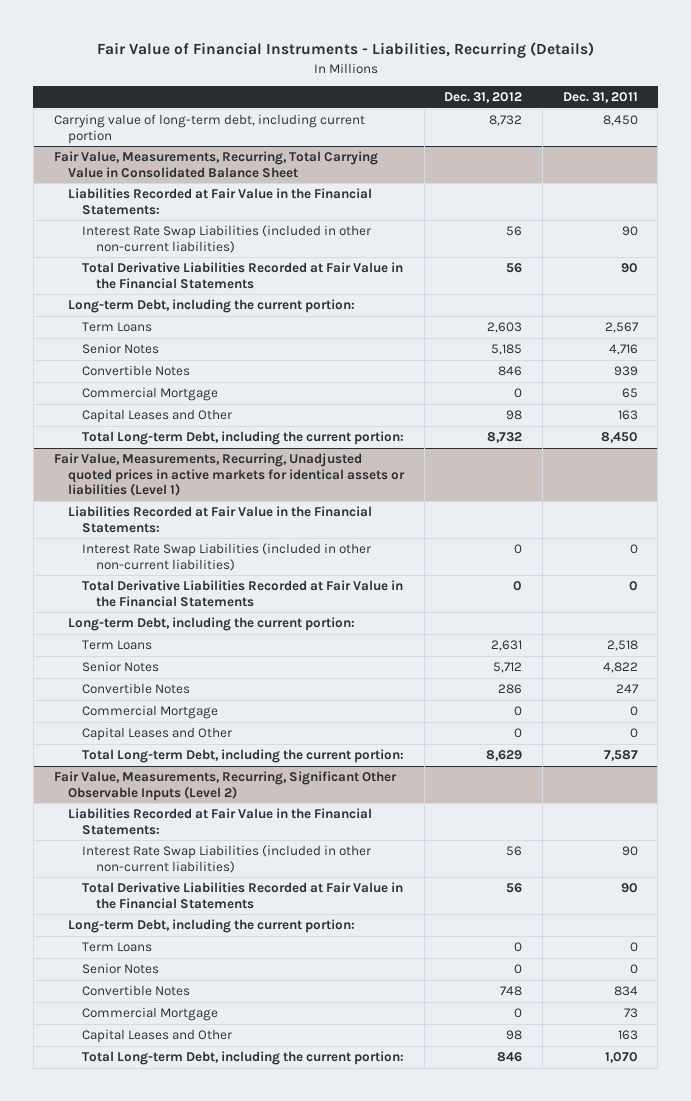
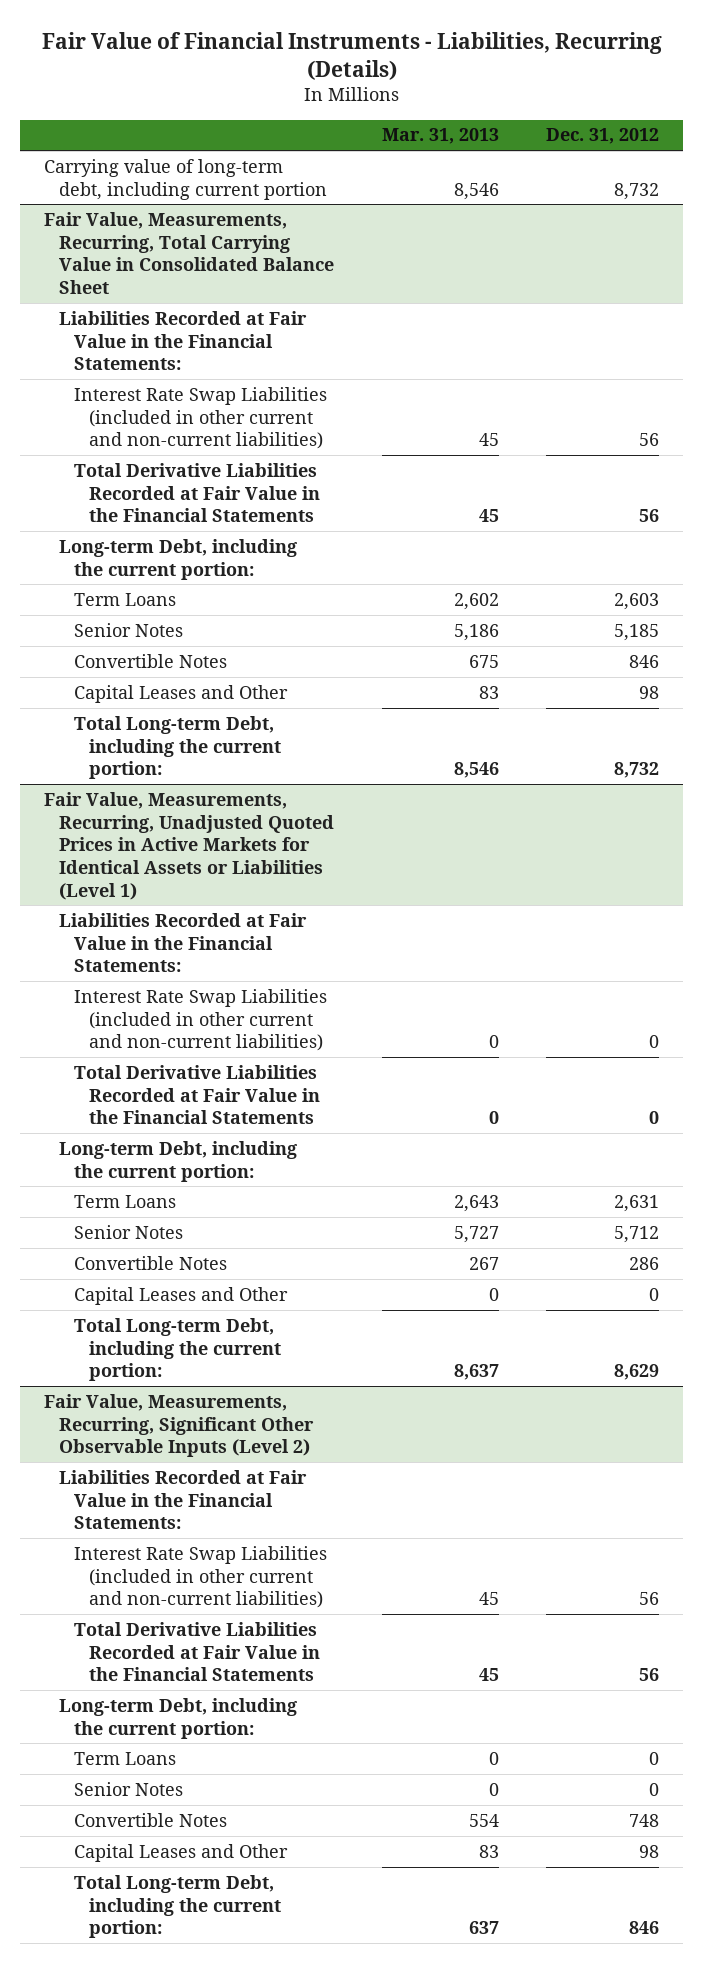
[562,92,638,104] Dec. 31, 2011 -> none
none -> [381,128,499,145] Mar. 31, 2013
[82,225,372,253] Interest Rate Swap Liabilities (included in other non-current liabilities) -> [74,386,328,450] Interest Rate Swap Liabilities (included in other current and non-current liabilities)
[82,387,219,402] Commercial Mortgage -> none
[53,453,405,497] Fair Value, Measurements, Recurring, Unadjusted quoted prices in active markets for identical assets or liabilities (Level 1) -> [44,791,335,900] Fair Value, Measurements, Recurring, Unadjusted Quoted Prices in Active Markets for Identical Assets or Liabilities (Level 1)
[82,543,372,571] Interest Rate Swap Liabilities (included in other non-current liabilities) -> [74,988,328,1052] Interest Rate Swap Liabilities (included in other current and non-current liabilities)
[82,705,219,720] Commercial Mortgage -> none
[82,845,372,873] Interest Rate Swap Liabilities (included in other non-current liabilities) -> [74,1545,328,1609] Interest Rate Swap Liabilities (included in other current and non-current liabilities)
[82,1007,219,1022] Commercial Mortgage -> none

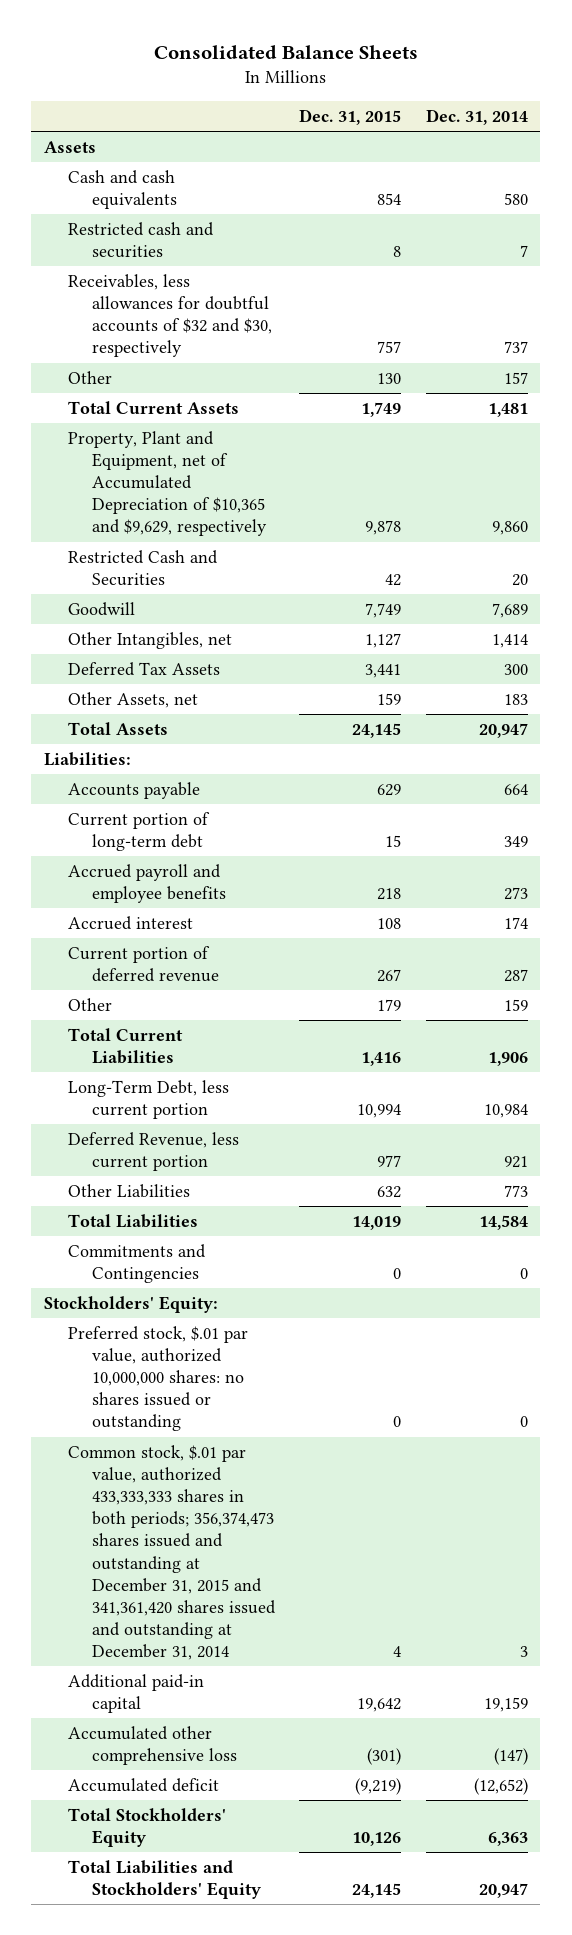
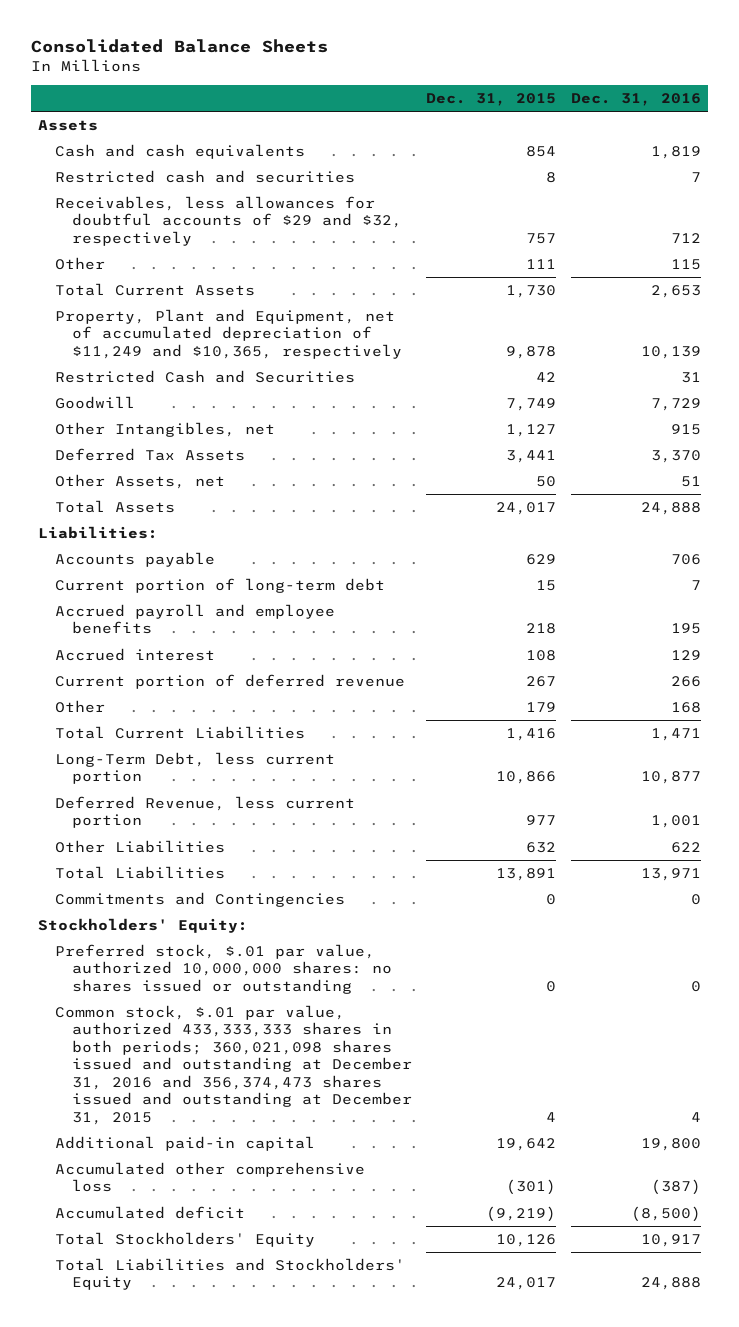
[425,108,528,125] Dec. 31, 2014 -> none
none -> [570,92,701,106] Dec. 31, 2016
[67,273,272,358] Receivables, less allowances for doubtful accounts of $32 and $30, respectively -> [54,196,402,246] Receivables, less allowances for doubtful accounts of $29 and $32, respectively
[377,372,402,384] 130 -> [526,259,557,270] 111
[361,401,402,417] 1,749 -> [506,285,557,299] 1,730
[67,430,267,537] Property, Plant and Equipment, net of Accumulated Depreciation of $10,365 and $9,629, respectively -> [54,309,402,359] Property, Plant and Equipment, net of accumulated depreciation of $11,249 and $10,365, respectively
[377,692,402,705] 159 -> [536,476,557,488] 50
[352,722,402,738] 24,145 -> [496,502,557,516] 24,017
[357,1104,402,1119] 10,994 -> [496,771,557,785] 10,866
[352,1215,402,1230] 14,019 -> [496,868,557,882] 13,891
[67,1444,276,1661] Common stock, $.01 par value, authorized 433,333,333 shares in both periods; 356,374,473 shares issued and outstanding at December 31, 2015 and 341,361,420 shares issued and outstanding at December 31, 2014 -> [54,1005,412,1125] Common stock, $.01 par value, authorized 433,333,333 shares in both periods; 360,021,098 shares issued and outstanding at December 31, 2016 and 356,374,473 shares issued and outstanding at December 31, 2015
[352,1883,402,1899] 24,145 -> [496,1277,557,1291] 24,017

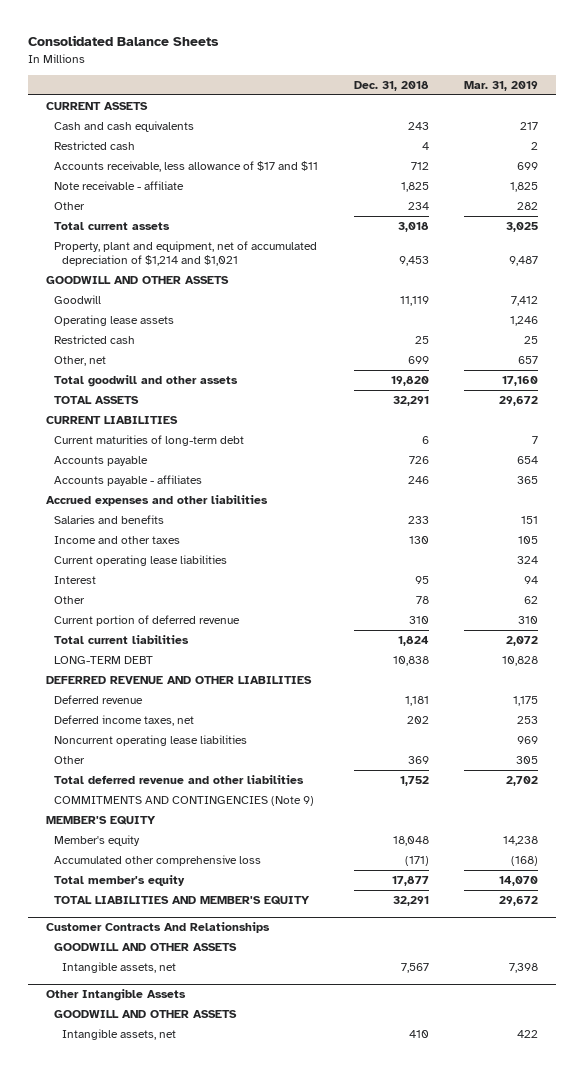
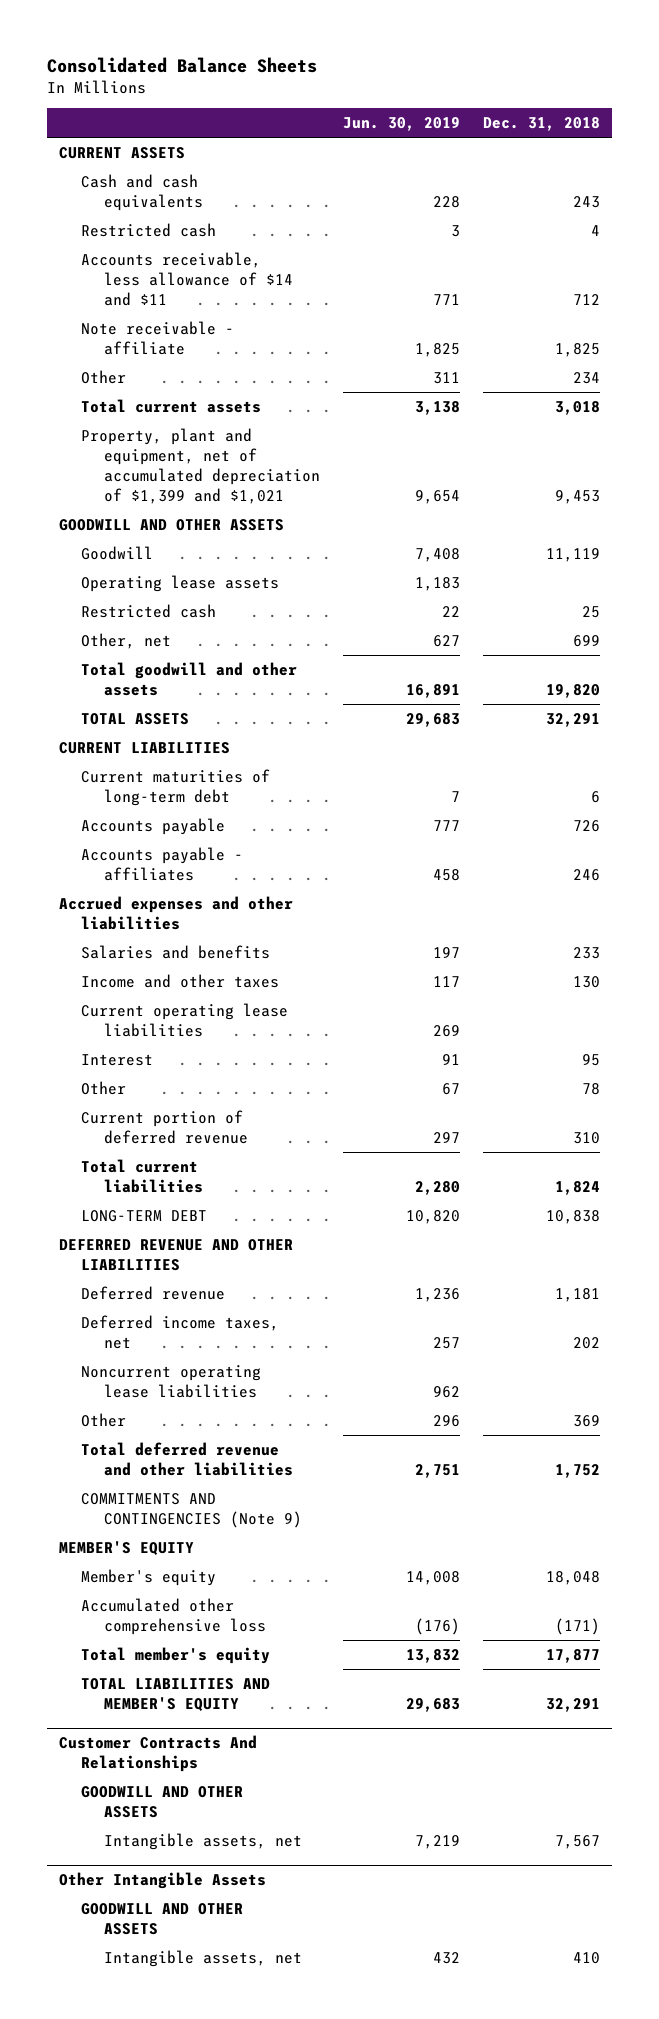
[464,80,539,91] Mar. 31, 2019 -> none
none -> [342,117,460,132] Jun. 30, 2019
[54,161,319,173] Accounts receivable, less allowance of $17 and $11 -> [81,251,293,307] Accounts receivable, less allowance of $14 and $11
[54,241,318,267] Property, plant and equipment, net of accumulated depreciation of $1,214 and $1,021 -> [81,427,320,505] Property, plant and equipment, net of accumulated depreciation of $1,399 and $1,021

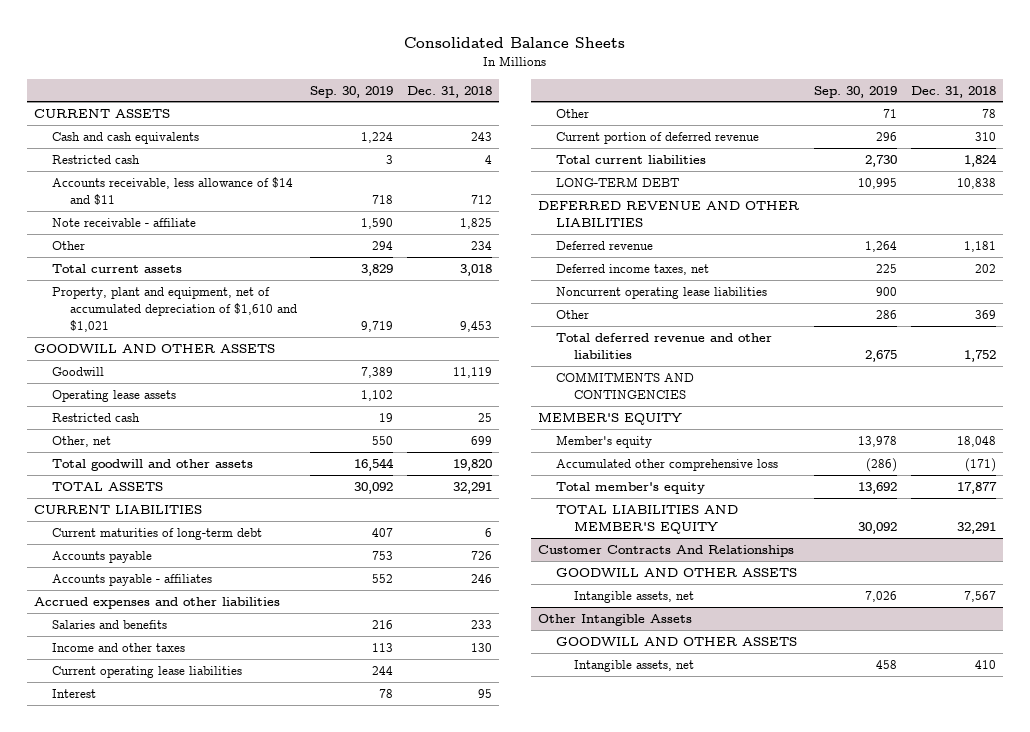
[342,117,460,132] Jun. 30, 2019 -> none
none -> [310,85,394,98] Sep. 30, 2019
[81,427,320,505] Property, plant and equipment, net of accumulated depreciation of $1,399 and $1,021 -> [51,286,297,332] Property, plant and equipment, net of accumulated depreciation of $1,610 and $1,021
[81,1492,302,1529] COMMITMENTS AND CONTINGENCIES (Note 9) -> [556,371,695,399] COMMITMENTS AND CONTINGENCIES

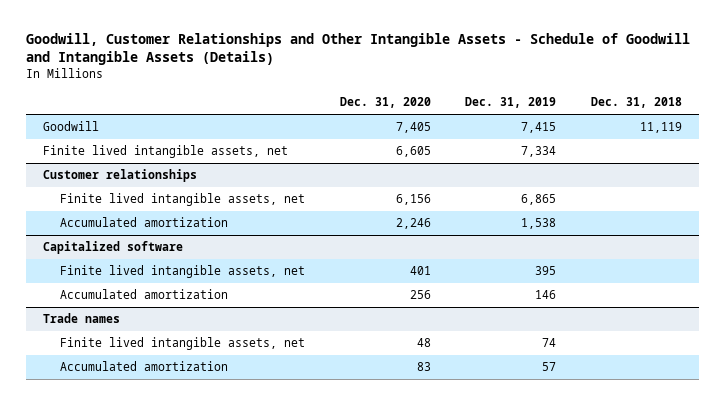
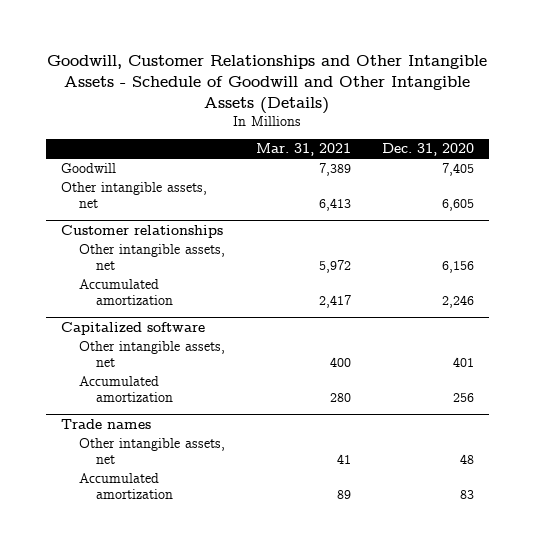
[26,33,691,66] Goodwill, Customer Relationships and Other Intangible Assets - Schedule of Goodwill and Intangible Assets (Details) -> [47,55,488,114] Goodwill, Customer Relationships and Other Intangible Assets - Schedule of Goodwill and Other Intangible Assets (Details)
[465,97,557,109] Dec. 31, 2019 -> none
[590,97,682,109] Dec. 31, 2018 -> none
none -> [255,143,351,157] Mar. 31, 2021
[43,145,289,159] Finite lived intangible assets, net -> [61,182,208,209] Other intangible assets, net
[60,193,306,207] Finite lived intangible assets, net -> [78,244,225,271] Other intangible assets, net
[60,265,306,279] Finite lived intangible assets, net -> [78,341,225,368] Other intangible assets, net
[60,337,306,351] Finite lived intangible assets, net -> [78,438,225,465] Other intangible assets, net

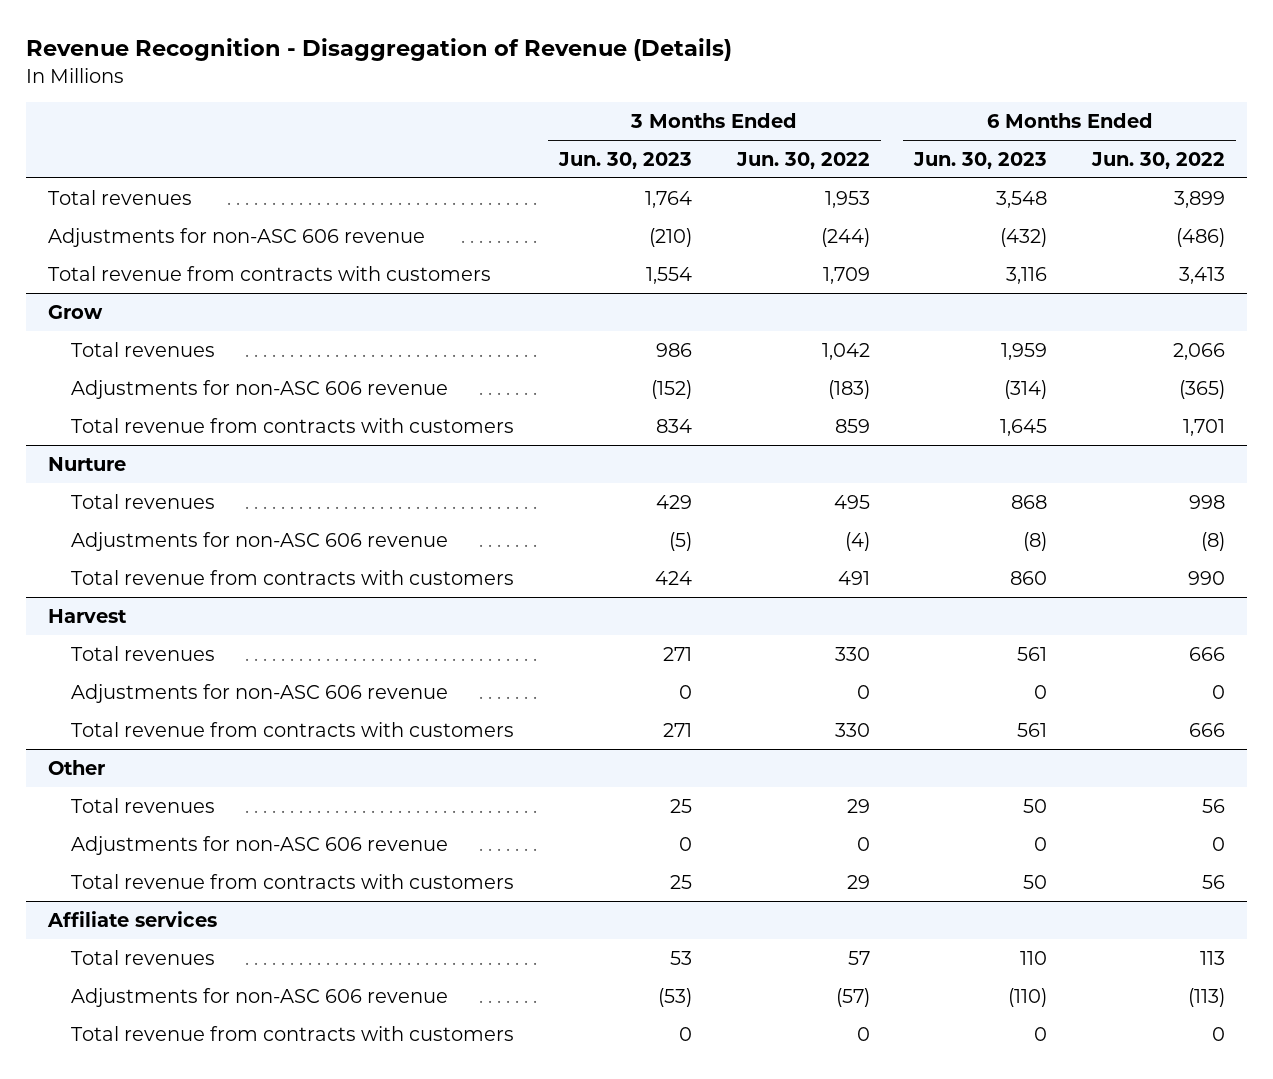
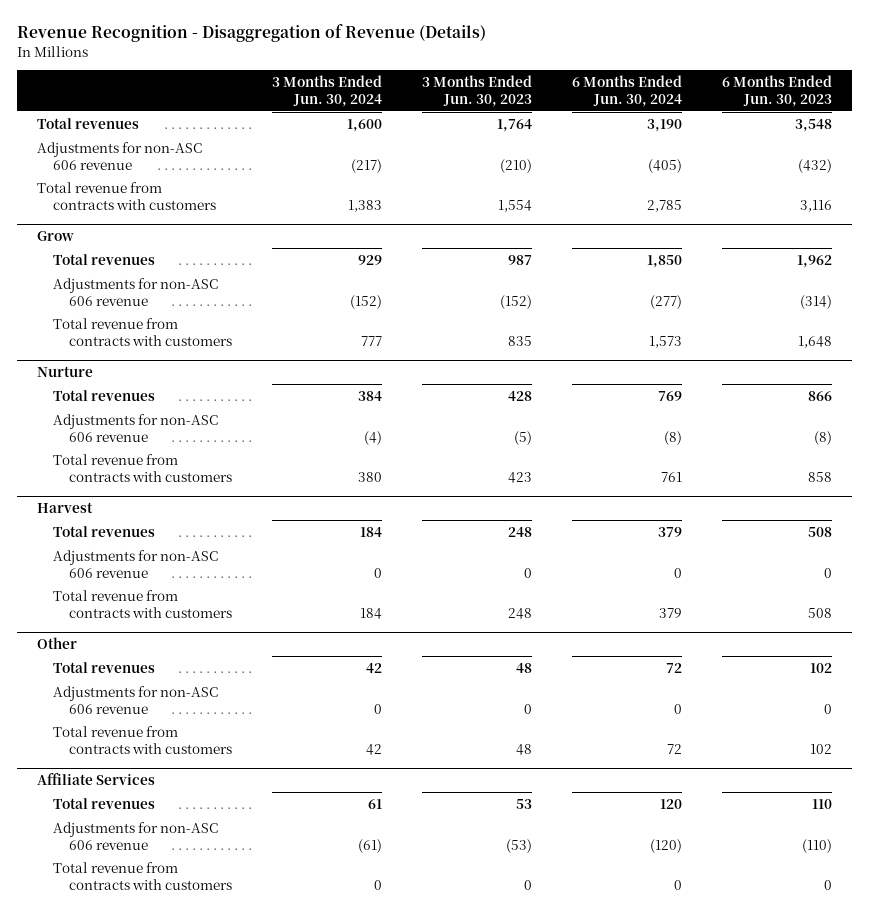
[735,151,870,169] Jun. 30, 2022 -> none
[1090,151,1225,169] Jun. 30, 2022 -> none
none -> [272,75,383,108] 3 Months Ended Jun. 30, 2024
none -> [572,75,683,108] 6 Months Ended Jun. 30, 2024
[655,342,692,357] 986 -> [508,254,533,265] 987
[1001,342,1048,360] 1,959 -> [797,254,833,268] 1,962
[655,418,692,433] 834 -> [508,335,533,346] 835
[1000,418,1048,436] 1,645 -> [798,335,833,348] 1,648
[655,494,692,509] 429 -> [508,390,533,401] 428
[1011,494,1048,509] 868 -> [808,390,833,401] 866
[654,570,692,585] 424 -> [508,471,533,483] 423
[1010,570,1048,585] 860 -> [808,471,833,482] 858
[662,646,692,661] 271 -> [508,526,533,537] 248
[1017,646,1048,661] 561 -> [808,526,833,537] 508
[662,722,692,737] 271 -> [508,607,533,619] 248
[1017,722,1048,737] 561 -> [808,607,833,618] 508
[669,798,692,813] 25 -> [516,662,533,673] 48
[1023,798,1048,813] 50 -> [810,662,833,673] 102
[669,874,692,889] 25 -> [516,743,533,755] 48
[1023,874,1048,889] 50 -> [810,743,833,754] 102
[47,910,218,927] Affiliate services -> [36,773,155,786] Affiliate Services

